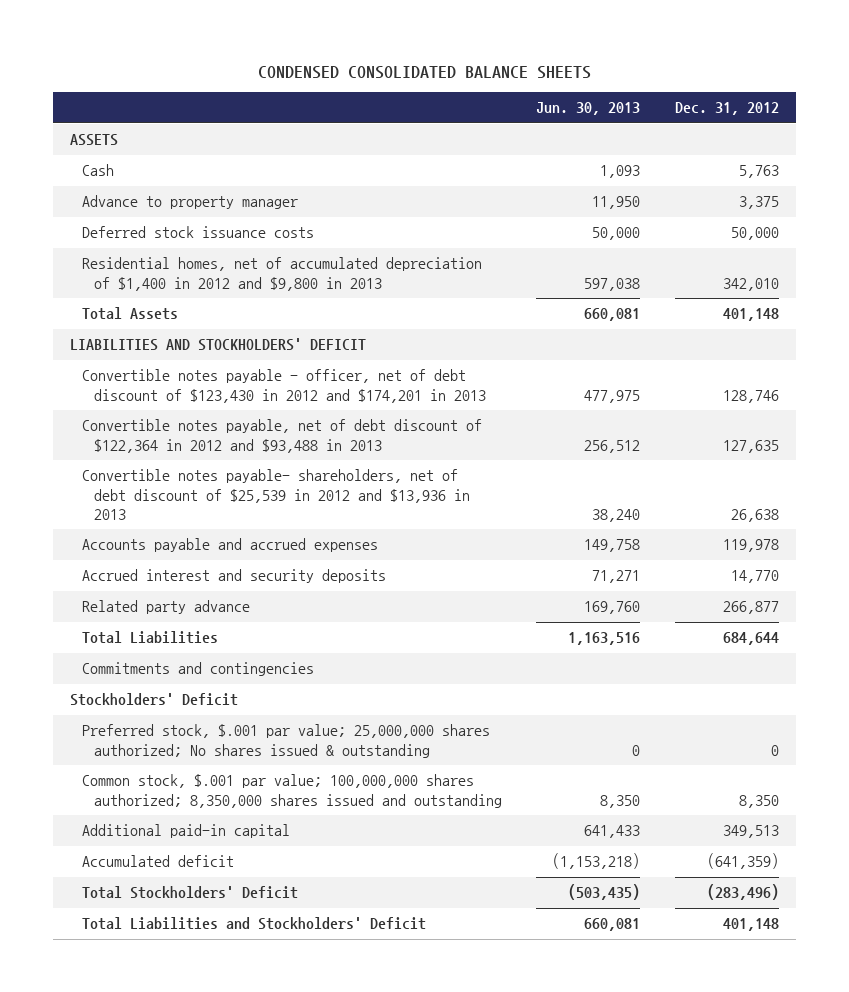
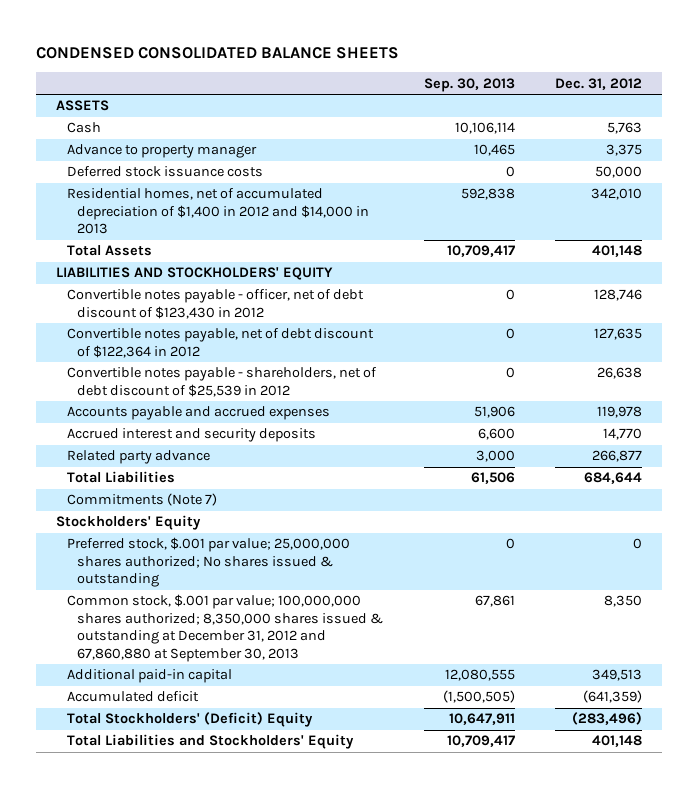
[536,102,641,116] Jun. 30, 2013 -> none
none -> [423,77,515,92] Sep. 30, 2013
[81,257,482,291] Residential homes, net of accumulated depreciation of $1,400 in 2012 and $9,800 in 2013 -> [66,188,370,235] Residential homes, net of accumulated depreciation of $1,400 in 2012 and $14,000 in 2013
[70,338,367,352] LIABILITIES AND STOCKHOLDERS' DEFICIT -> [55,267,333,281] LIABILITIES AND STOCKHOLDERS' EQUITY
[81,369,486,403] Convertible notes payable - officer, net of debt discount of $123,430 in 2012 and $174,201 in 2013 -> [66,289,364,319] Convertible notes payable - officer, net of debt discount of $123,430 in 2012
[81,419,482,453] Convertible notes payable, net of debt discount of $122,364 in 2012 and $93,488 in 2013 -> [66,328,374,358] Convertible notes payable, net of debt discount of $122,364 in 2012
[81,469,470,520] Convertible notes payable- shareholders, net of debt discount of $25,539 in 2012 and $13,936 in 2013 -> [66,367,377,397] Convertible notes payable - shareholders, net of debt discount of $25,539 in 2012
[81,662,314,677] Commitments and contingencies -> [66,493,217,507] Commitments (Note 7)
[70,693,239,707] Stockholders' Deficit -> [55,515,201,531] Stockholders' Equity
[81,774,502,808] Common stock, $.001 par value; 100,000,000 shares authorized; 8,350,000 shares issued and outstanding -> [66,594,384,662] Common stock, $.001 par value; 100,000,000 shares authorized; 8,350,000 shares issued & outstanding at December 31, 2012 and 67,860,880 at September 30, 2013
[81,886,298,900] Total Stockholders' Deficit -> [66,712,313,728] Total Stockholders' (Deficit) Equity
[81,917,426,931] Total Liabilities and Stockholders' Deficit -> [66,734,354,750] Total Liabilities and Stockholders' Equity

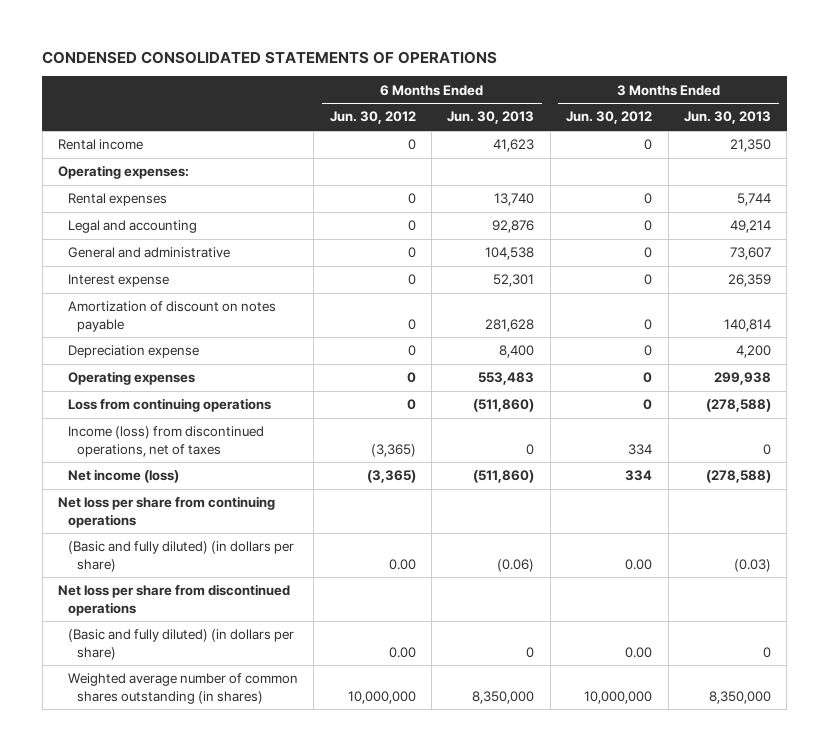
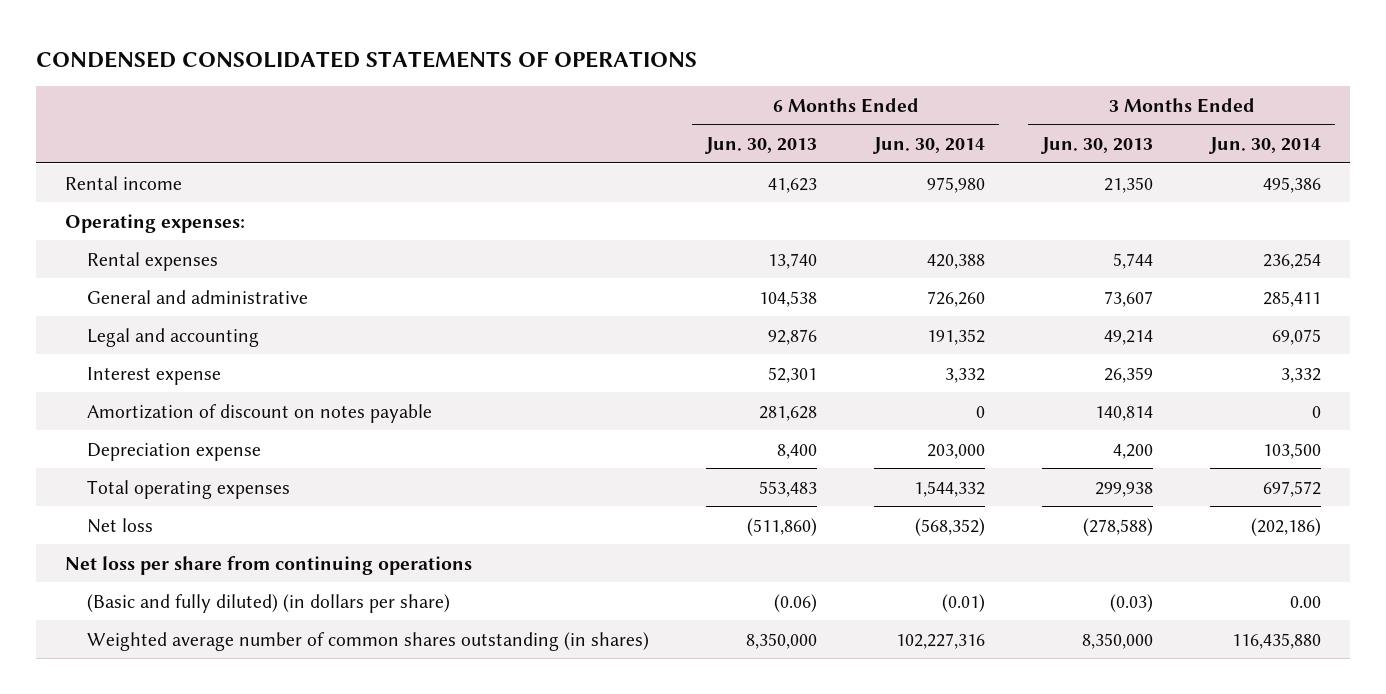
[329,111,416,125] Jun. 30, 2012 -> none
[566,111,653,125] Jun. 30, 2012 -> none
none -> [873,137,986,155] Jun. 30, 2014
none -> [1209,137,1322,155] Jun. 30, 2014
[67,220,197,234] Legal and accounting -> [87,327,260,347] Legal and accounting
[67,398,271,413] Loss from continuing operations -> none
[67,426,264,457] Income (loss) from discontinued operations, net of taxes -> none
[67,371,195,386] Operating expenses -> [87,479,291,499] Total operating expenses
[67,469,179,484] Net income (loss) -> [87,517,154,533] Net loss
[58,584,291,616] Net loss per share from discontinued operations -> none
[67,629,294,660] (Basic and fully diluted) (in dollars per share) -> none

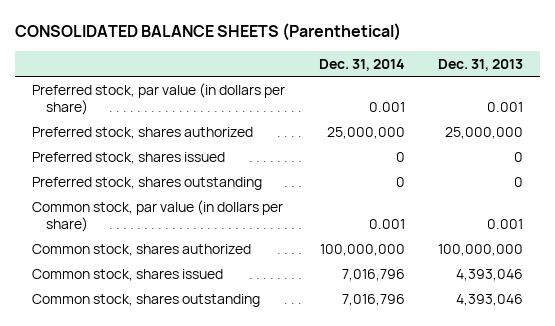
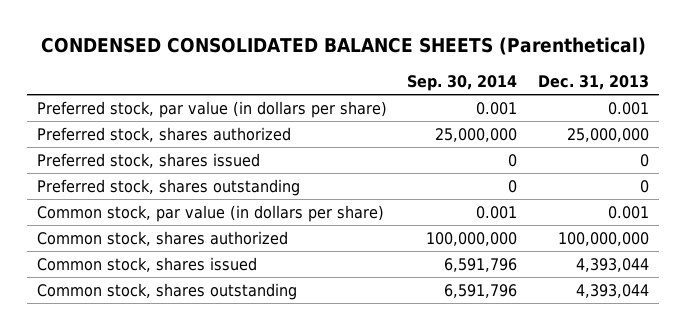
[15,23,402,42] CONSOLIDATED BALANCE SHEETS (Parenthetical) -> [40,36,646,55] CONDENSED CONSOLIDATED BALANCE SHEETS (Parenthetical)
[318,58,405,71] Dec. 31, 2014 -> none
none -> [407,74,518,91] Sep. 30, 2014
[456,268,524,281] 4,393,046 -> [575,258,649,273] 4,393,044
[456,293,524,306] 4,393,046 -> [575,284,649,299] 4,393,044

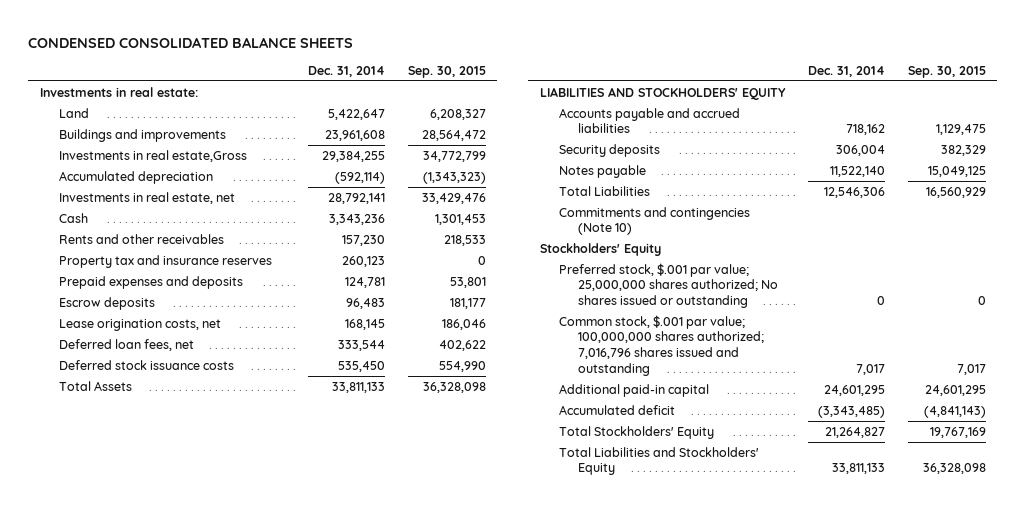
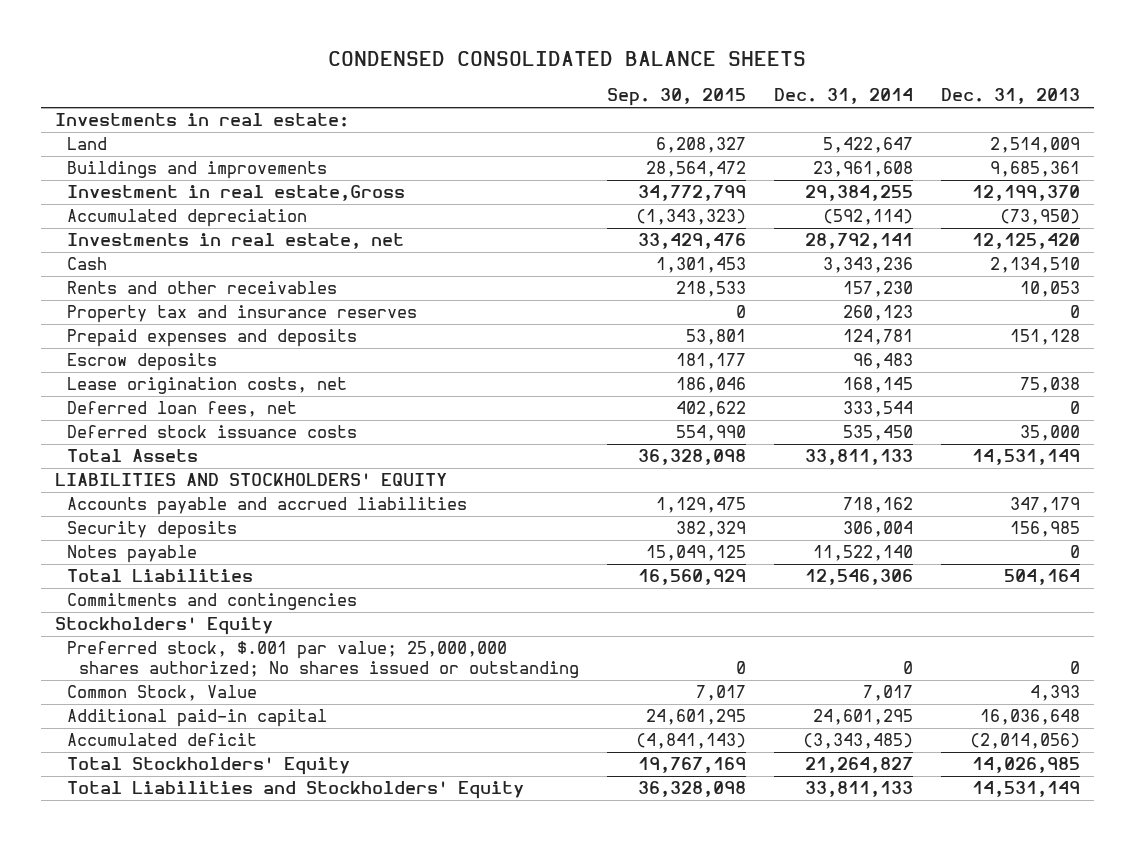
none -> [941,88,1081,105] Dec. 31, 2013
[58,149,247,162] Investments in real estate,Gross -> [66,185,405,202] Investment in real estate,Gross
[559,206,751,236] Commitments and contingencies (Note 10) -> [66,593,357,611] Commitments and contingencies
[559,314,765,376] Common stock, $.001 par value; 100,000,000 shares authorized; 7,016,796 shares issued and outstanding -> [66,685,257,702] Common Stock, Value

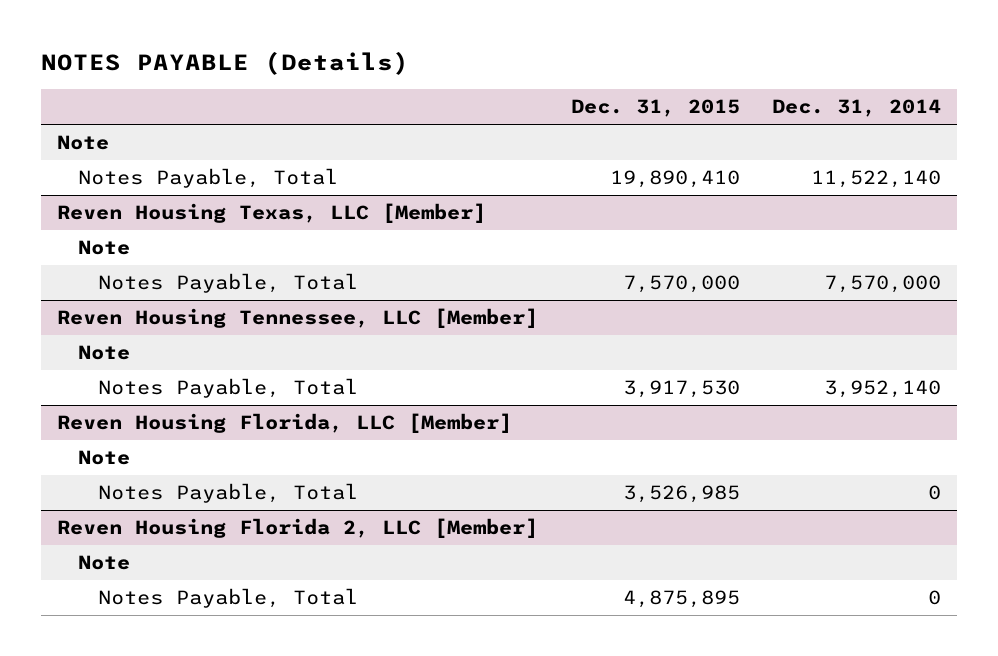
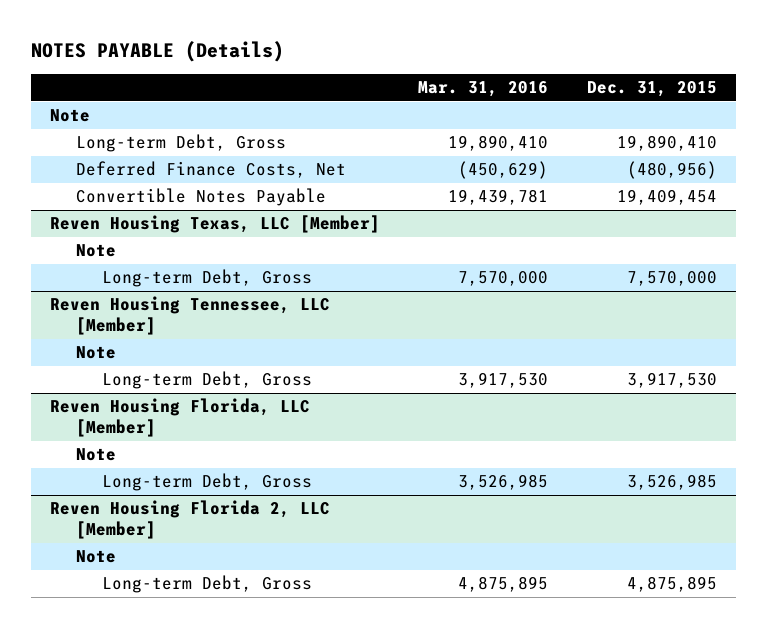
[772,99,942,118] Dec. 31, 2014 -> none
none -> [418,81,549,98] Mar. 31, 2016
[77,168,338,189] Notes Payable, Total -> [76,134,287,153] Long-term Debt, Gross
none -> [76,161,347,179] Deferred Finance Costs, Net
none -> [76,188,327,207] Convertible Notes Payable
[98,273,359,294] Notes Payable, Total -> [102,269,313,288] Long-term Debt, Gross
[98,378,359,399] Notes Payable, Total -> [102,371,313,390] Long-term Debt, Gross
[98,483,359,504] Notes Payable, Total -> [102,473,313,492] Long-term Debt, Gross
[98,588,359,609] Notes Payable, Total -> [102,575,313,594] Long-term Debt, Gross

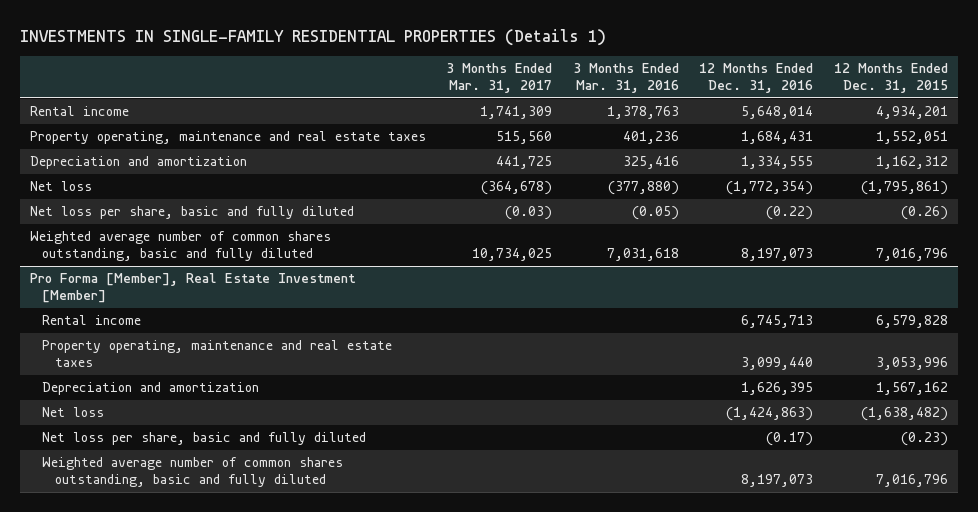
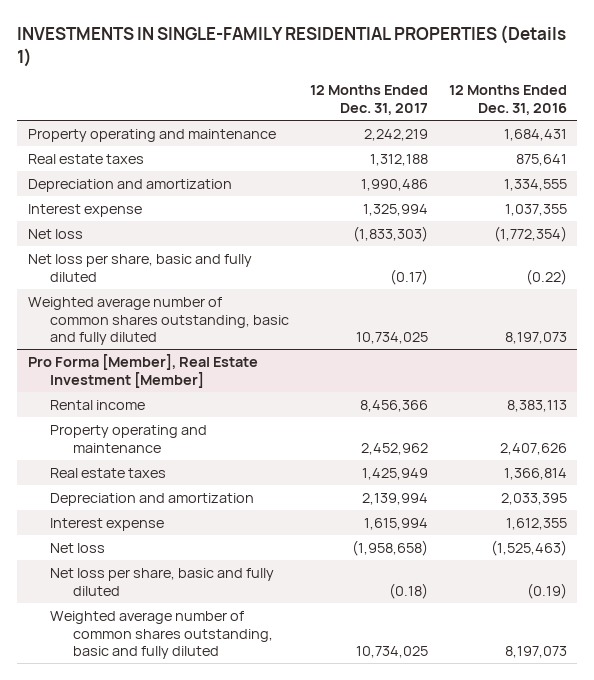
[446,63,553,94] 3 Months Ended Mar. 31, 2017 -> none
[572,63,679,94] 3 Months Ended Mar. 31, 2016 -> none
[833,63,948,94] 12 Months Ended Dec. 31, 2015 -> none
none -> [309,85,428,115] 12 Months Ended Dec. 31, 2017
[29,106,129,117] Rental income -> none
[29,131,426,145] Property operating, maintenance and real estate taxes -> [27,128,276,142] Property operating and maintenance
none -> [27,153,144,164] Real estate taxes
none -> [27,203,142,217] Interest expense
[741,315,814,329] 6,745,713 -> [506,399,567,412] 8,383,113
[42,340,393,368] Property operating, maintenance and real estate taxes -> [50,424,208,453] Property operating and maintenance
[741,357,814,371] 3,099,440 -> [499,442,567,455] 2,407,626
none -> [50,467,167,478] Real estate taxes
[741,382,814,396] 1,626,395 -> [500,492,567,505] 2,033,395
none -> [50,517,165,531] Interest expense
[726,407,814,422] (1,424,863) -> [490,539,567,556] (1,525,463)
[766,432,814,447] (0.17) -> [526,582,567,599] (0.19)

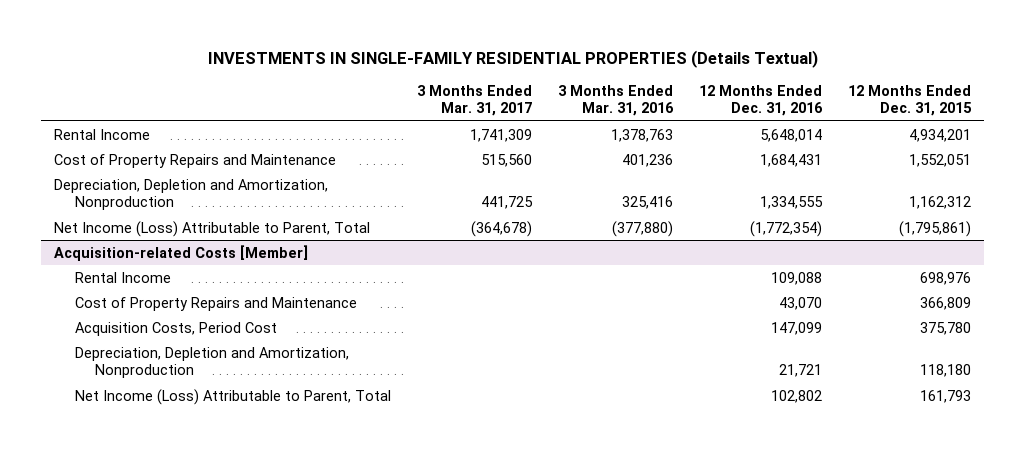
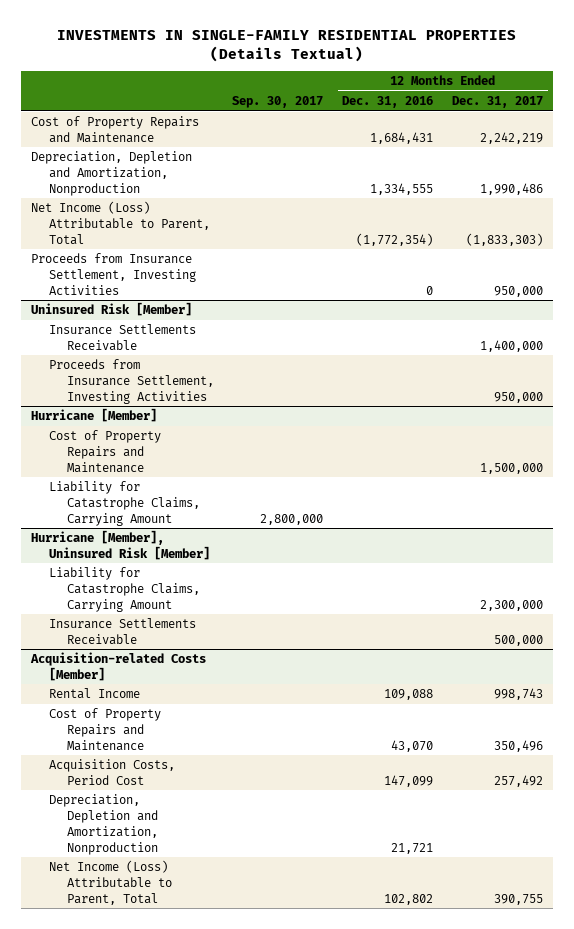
[416,84,532,116] 3 Months Ended Mar. 31, 2017 -> none
[558,84,675,116] 3 Months Ended Mar. 31, 2016 -> none
[848,84,973,116] 12 Months Ended Dec. 31, 2015 -> none
none -> [232,96,324,109] Sep. 30, 2017
none -> [452,96,544,109] Dec. 31, 2017
[54,128,151,140] Rental Income -> none
none -> [30,253,196,295] Proceeds from Insurance Settlement, Investing Activities
none -> [30,302,192,317] Uninsured Risk [Member]
none -> [48,324,196,351] Insurance Settlements Receivable
none -> [48,359,214,404] Proceeds from Insurance Settlement, Investing Activities
none -> [30,408,157,423] Hurricane [Member]
none -> [48,430,161,473] Cost of Property Repairs and Maintenance
none -> [48,481,200,526] Liability for Catastrophe Claims, Carrying Amount
none -> [30,530,210,560] Hurricane [Member], Uninsured Risk [Member]
none -> [48,567,200,612] Liability for Catastrophe Claims, Carrying Amount
none -> [48,618,196,645] Insurance Settlements Receivable

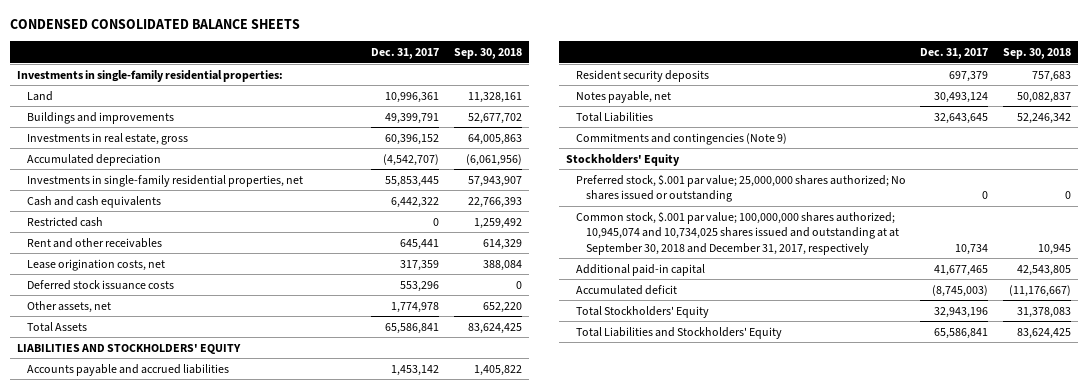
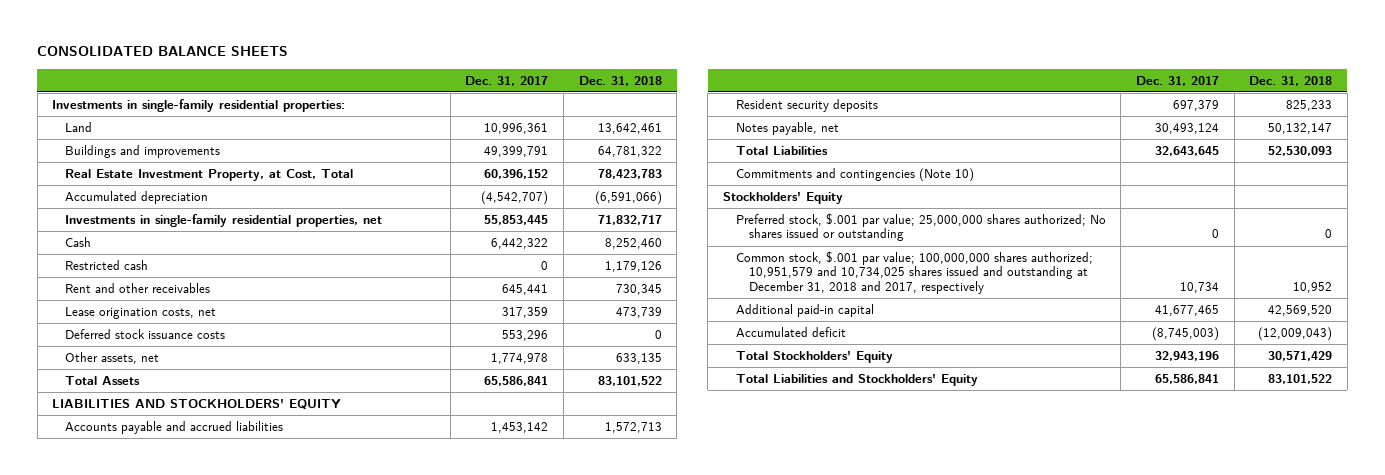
[10,19,301,30] CONDENSED CONSOLIDATED BALANCE SHEETS -> [37,46,289,57] CONSOLIDATED BALANCE SHEETS
[453,48,522,60] Sep. 30, 2018 -> none
none -> [578,75,662,86] Dec. 31, 2018
[27,132,189,145] Investments in real estate, gross -> [65,168,354,181] Real Estate Investment Property, at Cost, Total
[27,195,162,208] Cash and cash equivalents -> [65,236,92,247] Cash
[576,132,788,145] Commitments and contingencies (Note 9) -> [735,167,974,182] Commitments and contingencies (Note 10)
[576,211,899,255] Common stock, $.001 par value; 100,000,000 shares authorized; 10,945,074 and 10,734,025 shares issued and outstanding at at September 30, 2018 and December 31, 2017, respectively -> [735,250,1093,295] Common stock, $.001 par value; 100,000,000 shares authorized; 10,951,579 and 10,734,025 shares issued and outstanding at December 31, 2018 and 2017, respectively

